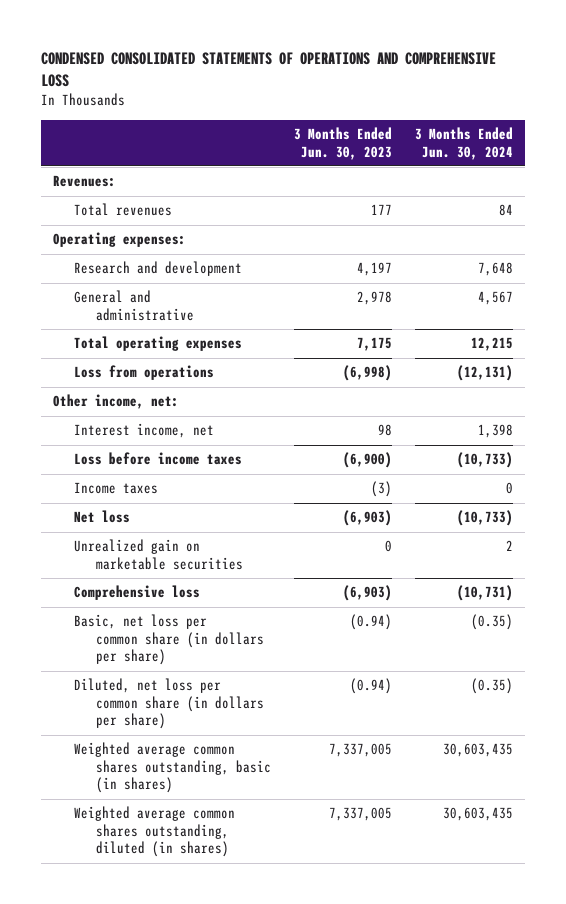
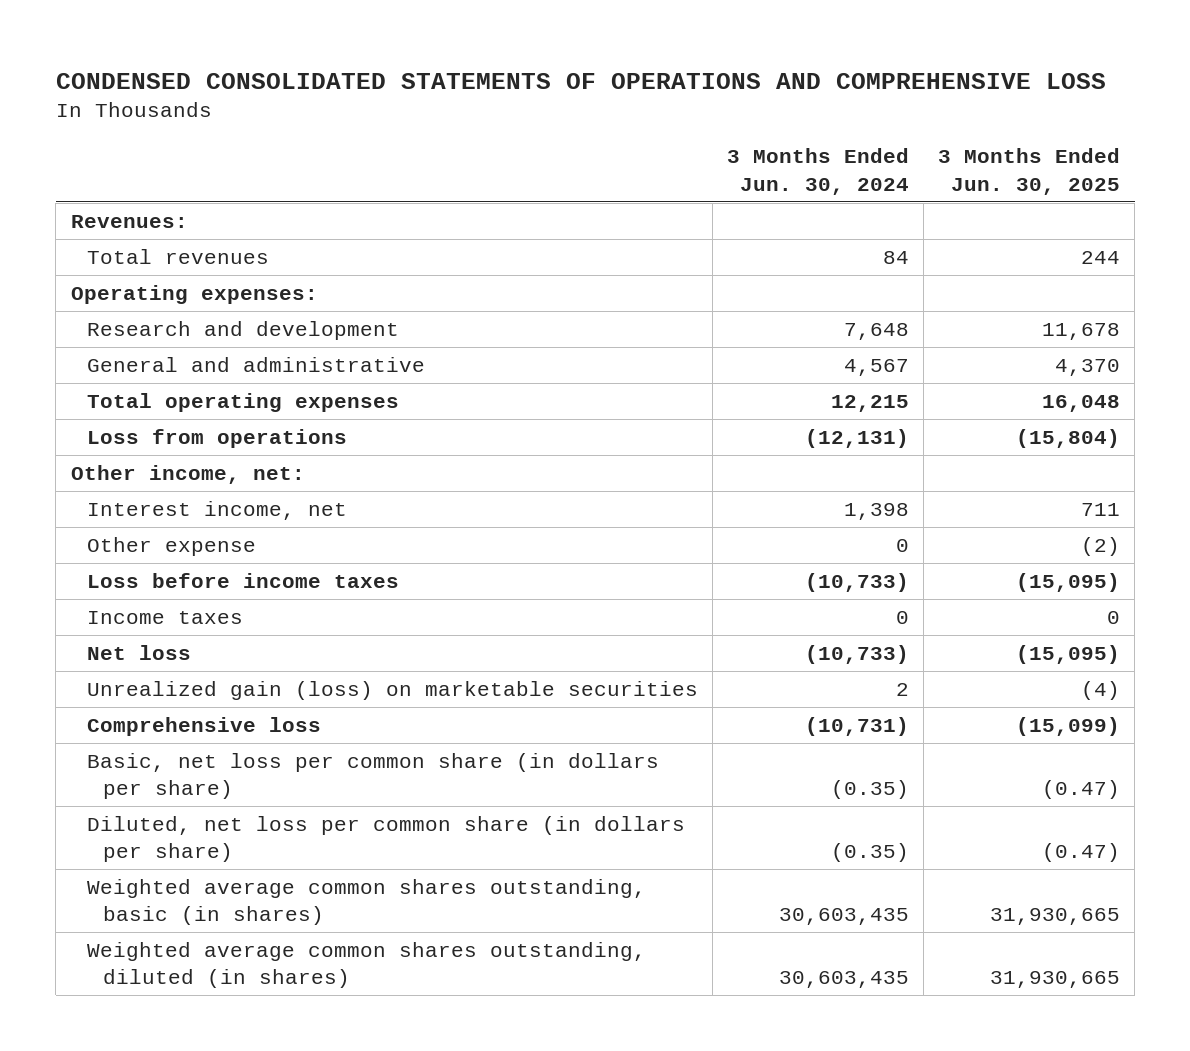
[293,127,392,160] 3 Months Ended Jun. 30, 2023 -> none
none -> [937,148,1120,195] 3 Months Ended Jun. 30, 2025
none -> [86,537,256,557] Other expense
[74,539,243,570] Unrealized gain on marketable securities -> [86,681,698,701] Unrealized gain (loss) on marketable securities

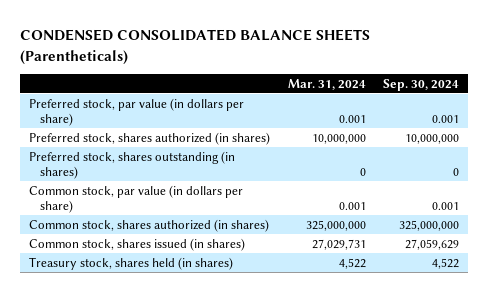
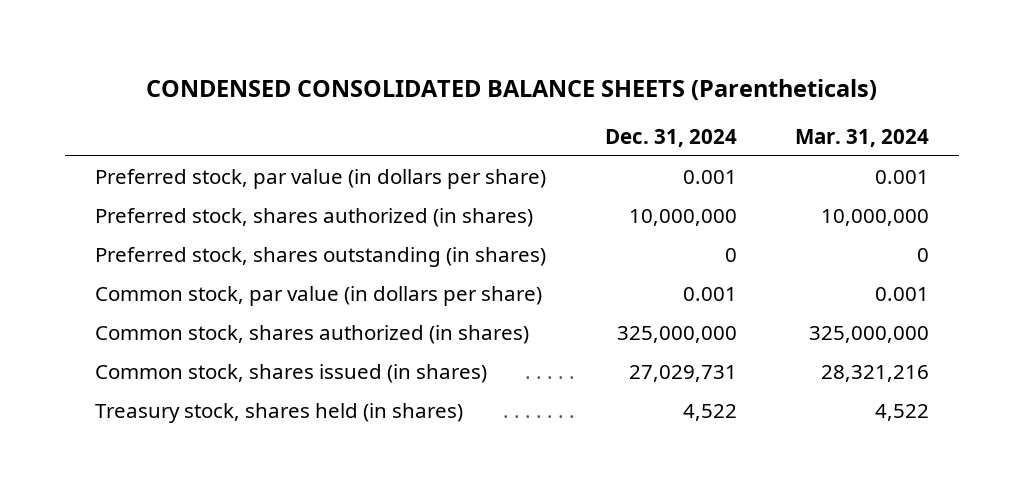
[383,78,460,91] Sep. 30, 2024 -> none
none -> [604,128,737,147] Dec. 31, 2024
[311,238,366,250] 27,029,731 -> [821,364,930,382] 28,321,216

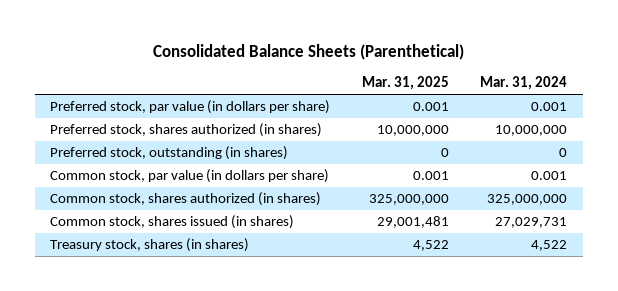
[146,78,878,100] CONDENSED CONSOLIDATED BALANCE SHEETS (Parentheticals) -> [152,43,464,60] Consolidated Balance Sheets (Parenthetical)
[604,128,737,147] Dec. 31, 2024 -> none
none -> [361,76,449,91] Mar. 31, 2025
[94,246,546,267] Preferred stock, shares outstanding (in shares) -> [50,146,289,161] Preferred stock, outstanding (in shares)
[821,364,930,382] 28,321,216 -> [495,217,568,229] 27,029,731
[94,402,463,423] Treasury stock, shares held (in shares) -> [50,238,250,253] Treasury stock, shares (in shares)

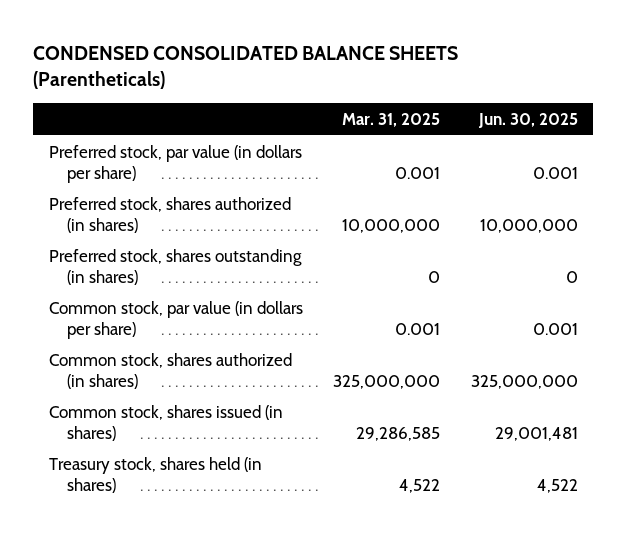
[152,43,464,60] Consolidated Balance Sheets (Parenthetical) -> [33,45,459,90] CONDENSED CONSOLIDATED BALANCE SHEETS (Parentheticals)
[480,76,568,91] Mar. 31, 2024 -> none
none -> [477,113,578,129] Jun. 30, 2025
[50,146,289,161] Preferred stock, outstanding (in shares) -> [48,248,302,285] Preferred stock, shares outstanding (in shares)
[376,216,449,229] 29,001,481 -> [356,426,441,441] 29,286,585
[50,238,250,253] Treasury stock, shares (in shares) -> [48,456,262,493] Treasury stock, shares held (in shares)

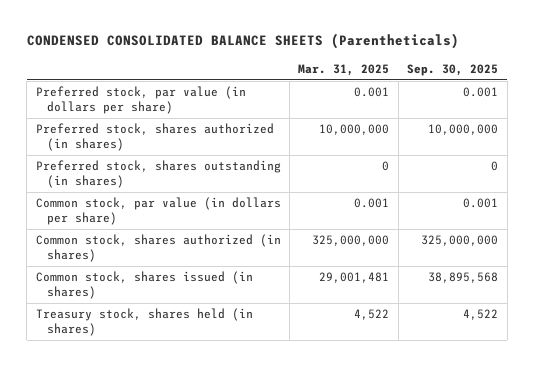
[477,113,578,129] Jun. 30, 2025 -> none
none -> [407,63,499,76] Sep. 30, 2025
[356,426,441,441] 29,286,585 -> [319,272,390,284] 29,001,481

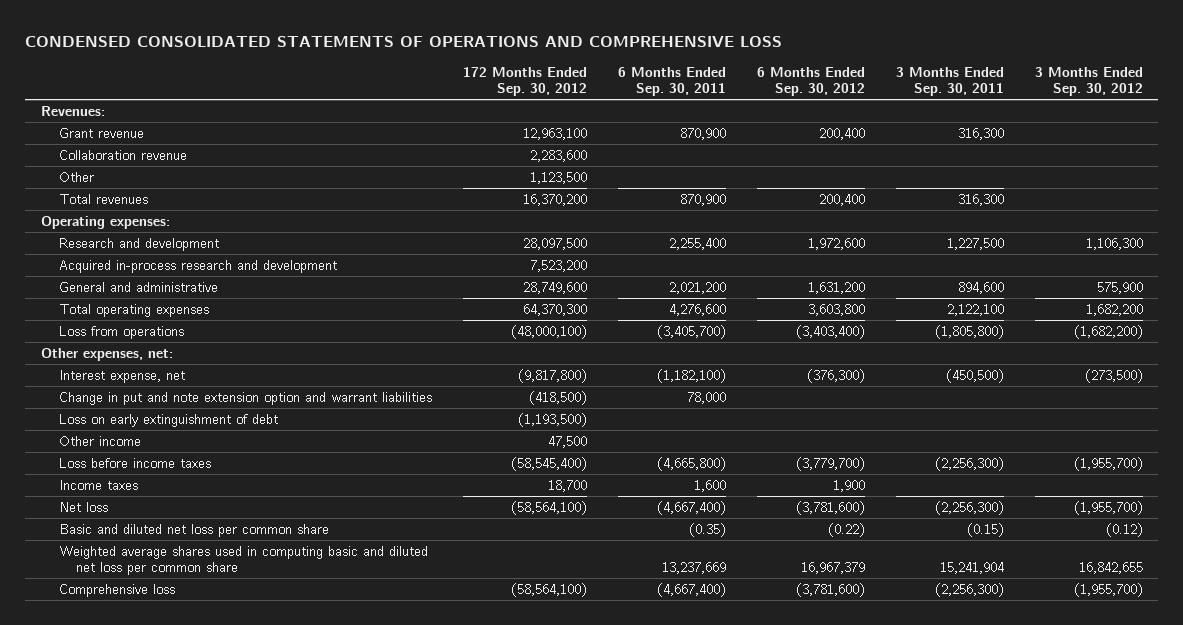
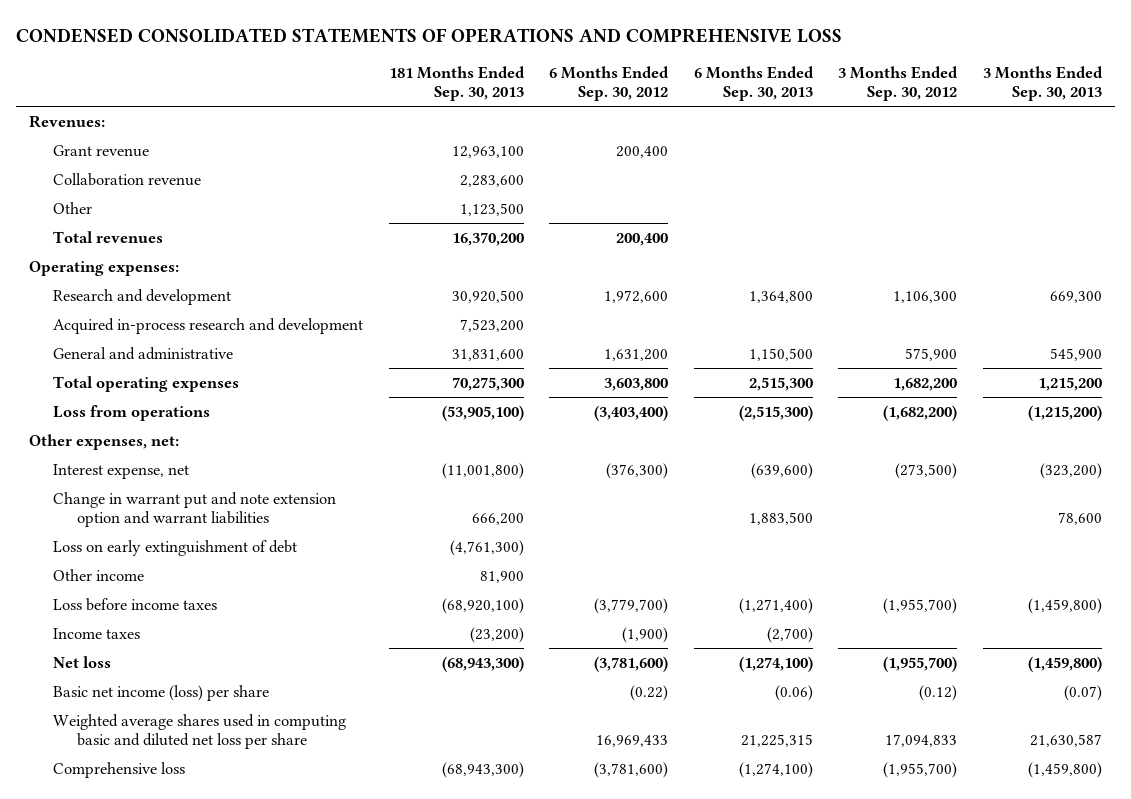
[462,66,587,96] 172 Months Ended Sep. 30, 2012 -> none
[617,66,726,96] 6 Months Ended Sep. 30, 2011 -> none
[895,66,1004,96] 3 Months Ended Sep. 30, 2011 -> none
none -> [388,66,525,102] 181 Months Ended Sep. 30, 2013
none -> [693,66,814,102] 6 Months Ended Sep. 30, 2013
none -> [982,66,1103,102] 3 Months Ended Sep. 30, 2013
[58,391,432,405] Change in put and note extension option and warrant liabilities -> [53,491,337,527] Change in warrant put and note extension option and warrant liabilities
[832,479,865,492] 1,900 -> [622,626,669,643] (1,900)
[58,523,329,537] Basic and diluted net loss per common share -> [53,684,270,701] Basic net income (loss) per share
[58,545,428,576] Weighted average shares used in computing basic and diluted net loss per common share -> [53,713,347,749] Weighted average shares used in computing basic and diluted net loss per share
[800,562,865,575] 16,967,379 -> [596,734,669,747] 16,969,433
[1078,562,1143,575] 16,842,655 -> [885,733,958,747] 17,094,833

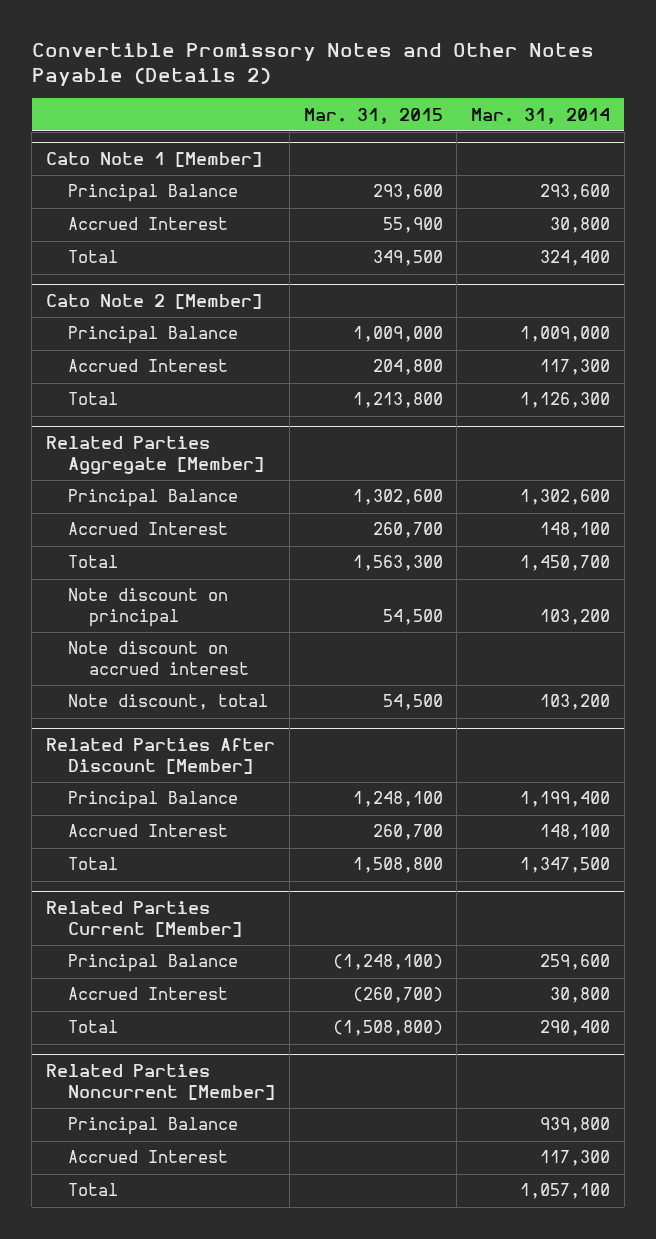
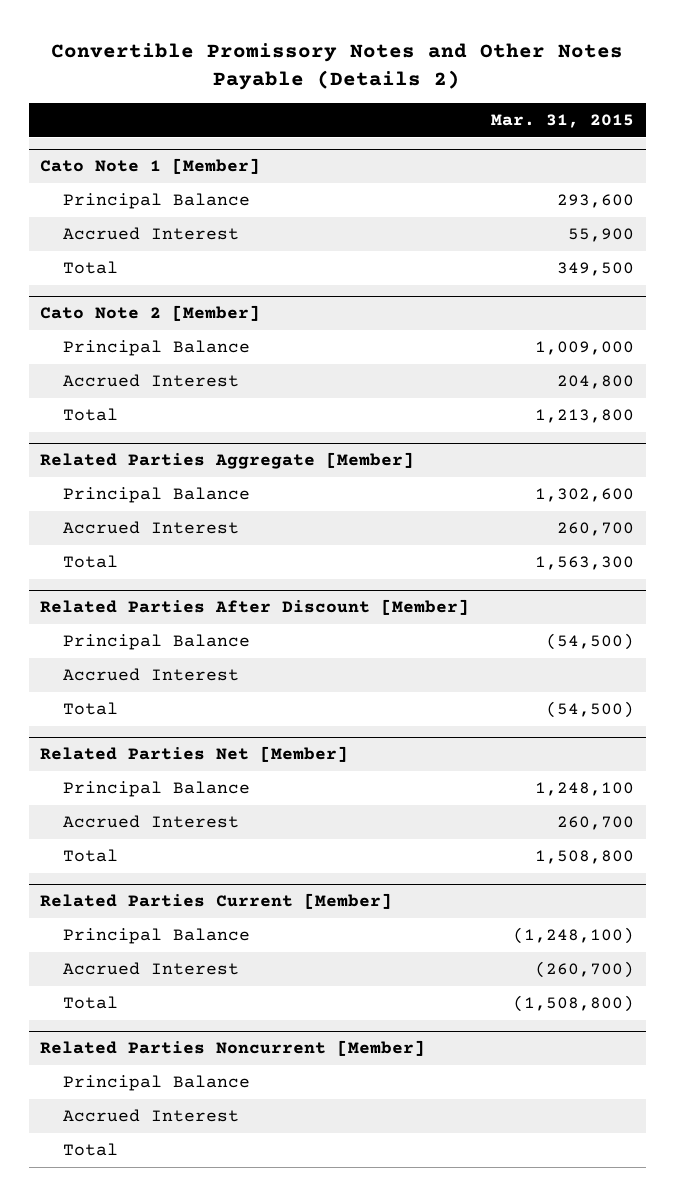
[471,107,611,124] Mar. 31, 2014 -> none
[67,588,228,628] Note discount on principal -> none
[67,641,250,676] Note discount on accrued interest -> none
[67,694,268,711] Note discount, total -> none
none -> [63,633,251,650] Principal Balance
none -> [63,667,240,681] Accrued Interest
none -> [63,701,119,715] Total
none -> [40,746,349,763] Related Parties Net [Member]

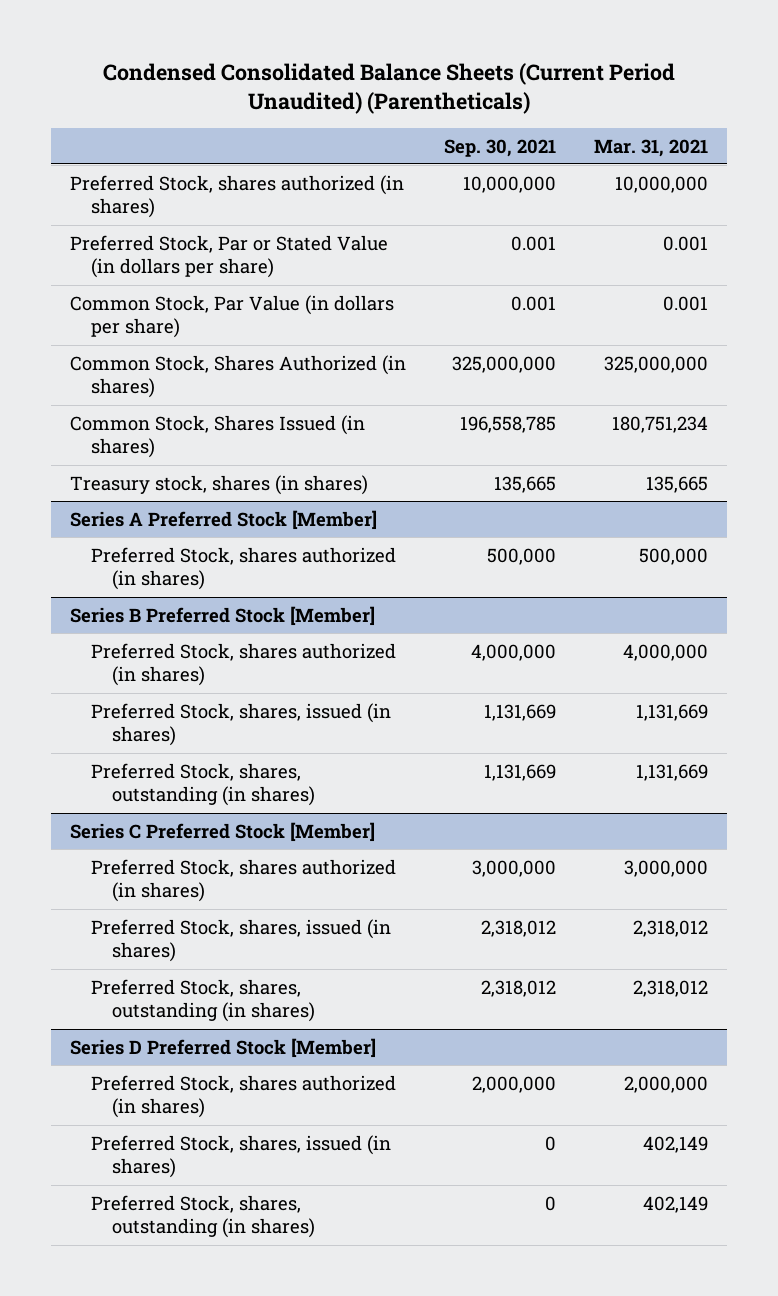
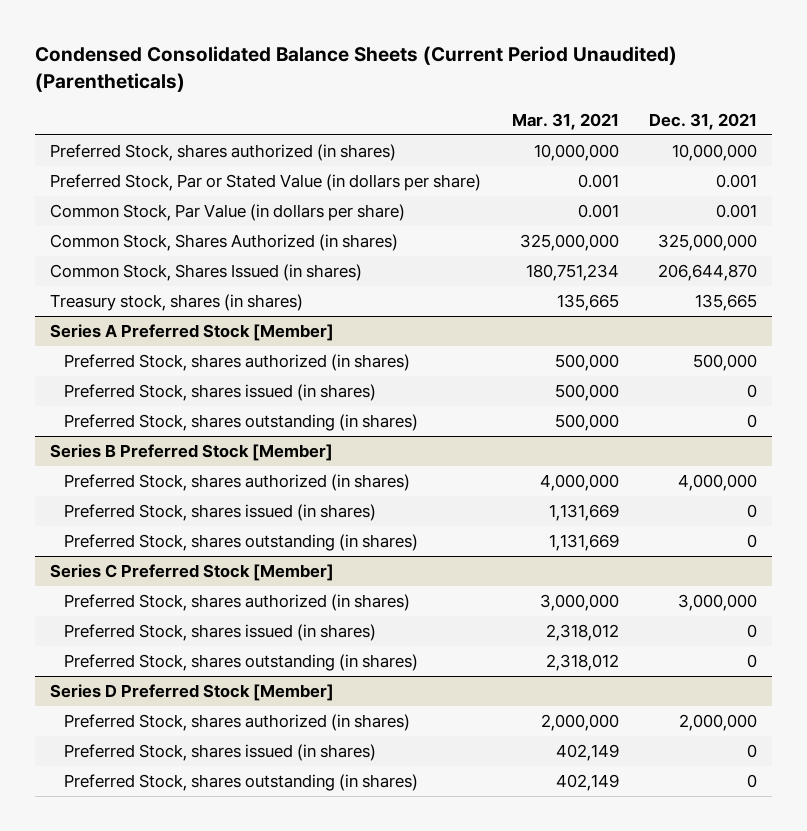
[444,138,557,157] Sep. 30, 2021 -> none
none -> [649,112,758,130] Dec. 31, 2021
none -> [64,383,377,401] Preferred Stock, shares issued (in shares)
none -> [64,413,419,431] Preferred Stock, shares outstanding (in shares)
[91,702,392,747] Preferred Stock, shares, issued (in shares) -> [64,503,377,521] Preferred Stock, shares issued (in shares)
[91,762,316,807] Preferred Stock, shares, outstanding (in shares) -> [64,533,419,551] Preferred Stock, shares outstanding (in shares)
[91,918,392,963] Preferred Stock, shares, issued (in shares) -> [64,623,377,641] Preferred Stock, shares issued (in shares)
[91,978,316,1023] Preferred Stock, shares, outstanding (in shares) -> [64,653,419,671] Preferred Stock, shares outstanding (in shares)
[91,1134,392,1179] Preferred Stock, shares, issued (in shares) -> [64,743,377,761] Preferred Stock, shares issued (in shares)
[91,1194,316,1239] Preferred Stock, shares, outstanding (in shares) -> [64,773,419,791] Preferred Stock, shares outstanding (in shares)

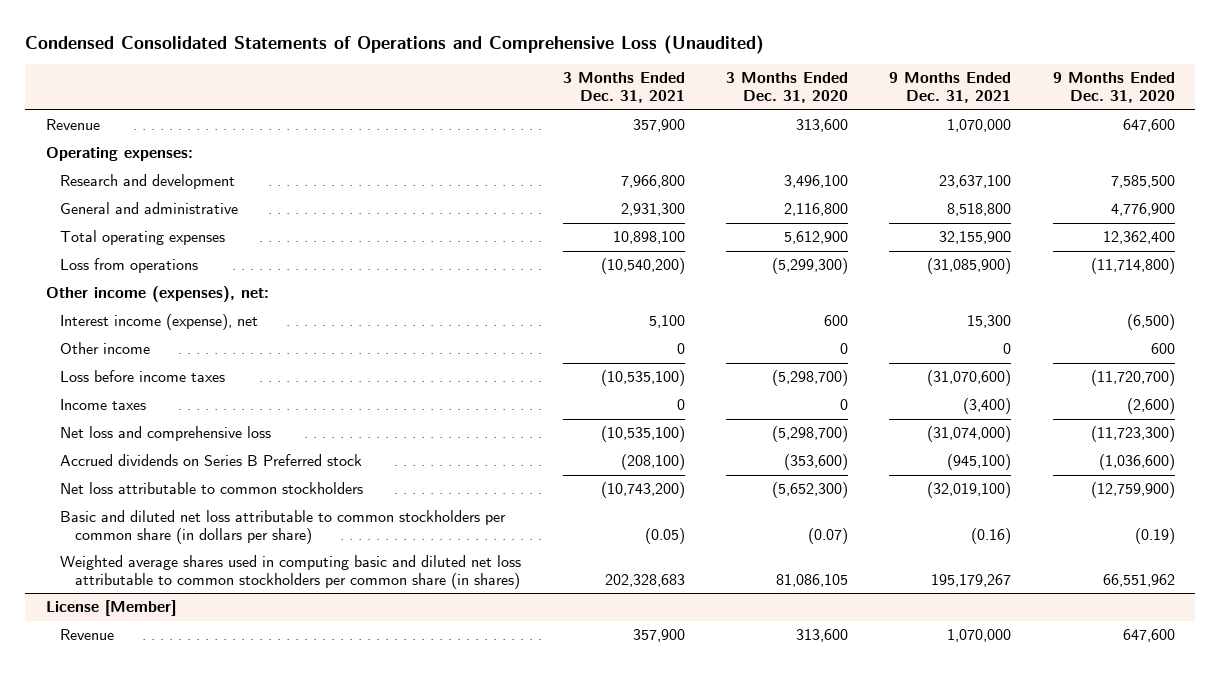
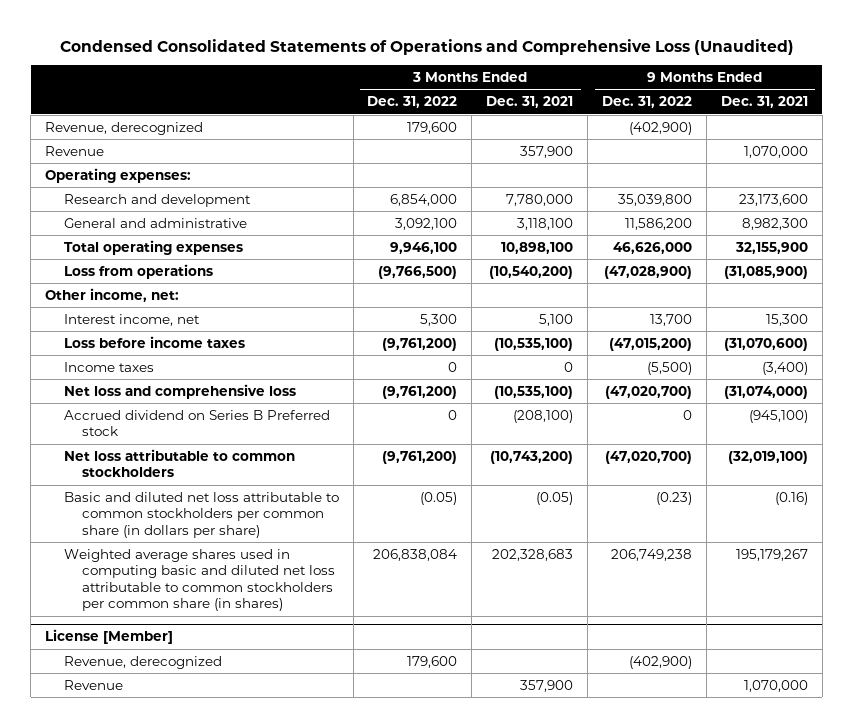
[725,72,848,104] 3 Months Ended Dec. 31, 2020 -> none
[1052,72,1175,104] 9 Months Ended Dec. 31, 2020 -> none
none -> [367,96,458,109] Dec. 31, 2022
none -> [602,96,693,109] Dec. 31, 2022
none -> [45,121,204,135] Revenue, derecognized
[620,175,685,189] 7,966,800 -> [506,193,574,206] 7,780,000
[939,175,1012,189] 23,637,100 -> [739,193,809,206] 23,173,600
[620,203,685,217] 2,931,300 -> [517,217,574,230] 3,118,100
[947,203,1012,217] 8,518,800 -> [742,217,809,230] 8,982,300
[60,342,151,355] Other income -> none
[45,286,269,303] Other income (expenses), net: -> [45,287,180,302] Other income, net:
[60,314,259,331] Interest income (expense), net -> [63,313,200,326] Interest income, net
[60,454,363,467] Accrued dividends on Series B Preferred stock -> [63,409,330,437] Accrued dividend on Series B Preferred stock
none -> [63,655,222,669] Revenue, derecognized

